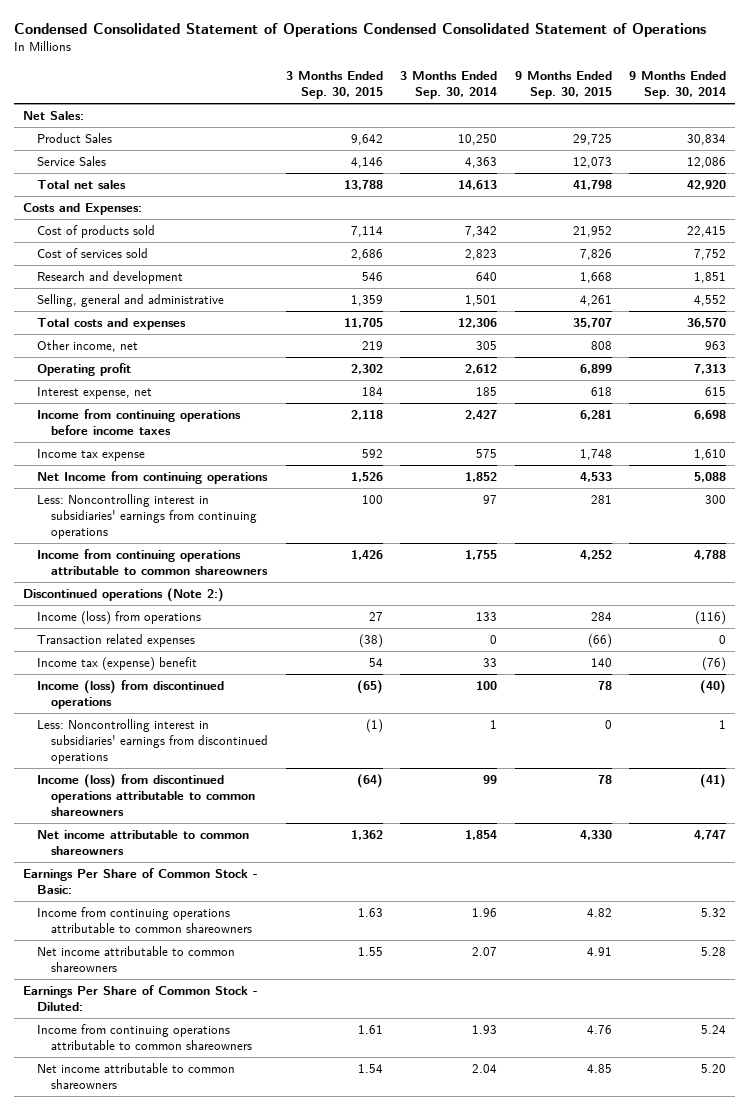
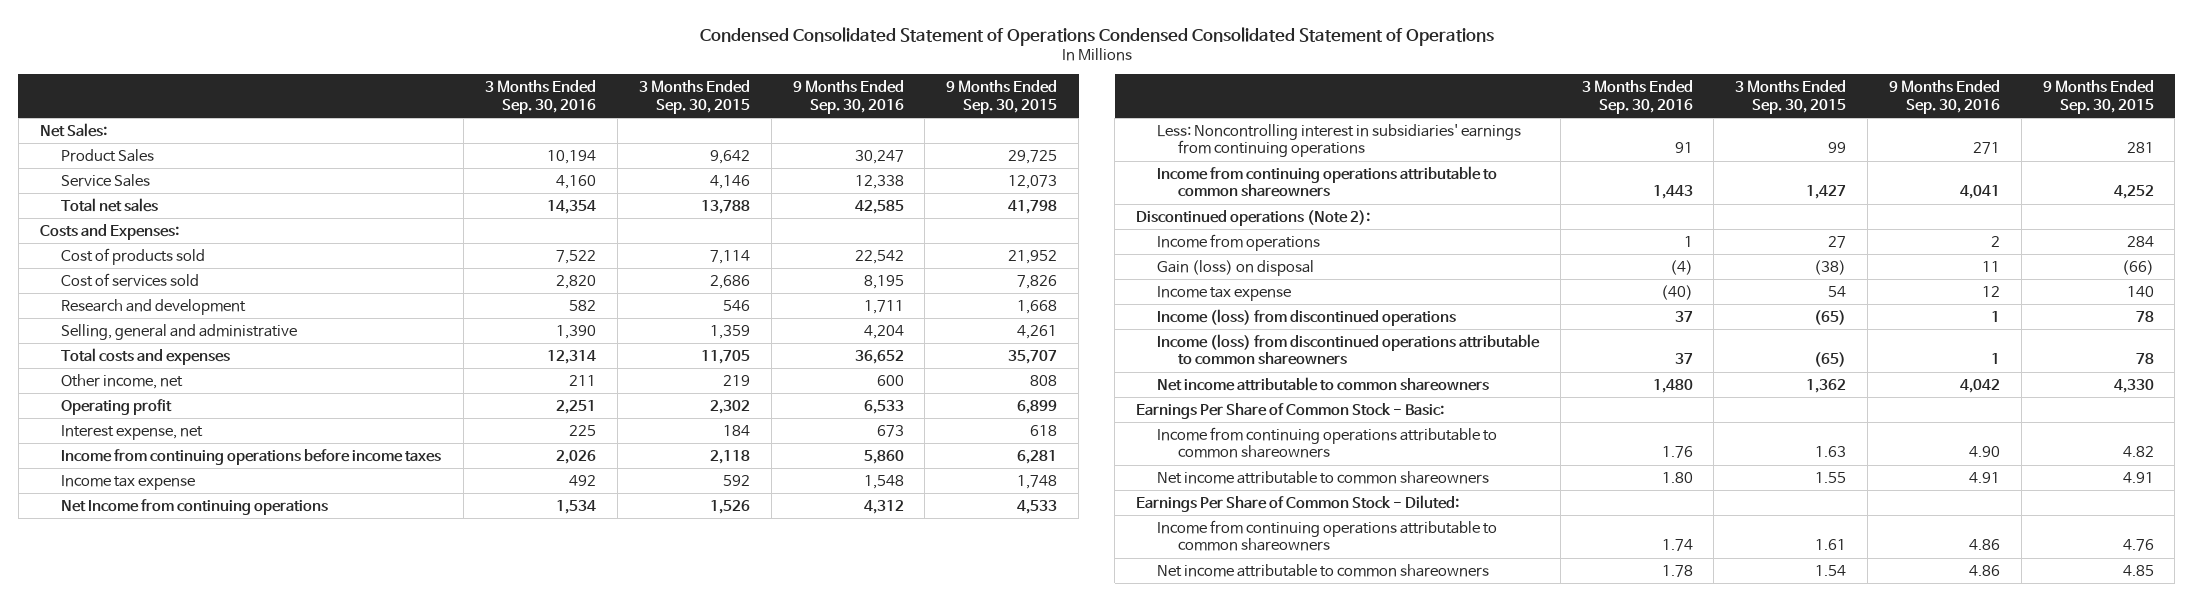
[400,71,498,100] 3 Months Ended Sep. 30, 2014 -> none
[629,71,727,100] 9 Months Ended Sep. 30, 2014 -> none
none -> [485,80,597,114] 3 Months Ended Sep. 30, 2016
none -> [792,80,904,114] 9 Months Ended Sep. 30, 2016
[361,495,383,505] 100 -> [1828,142,1847,154] 99
[350,550,383,561] 1,426 -> [1806,185,1847,200] 1,427
[22,588,224,603] Discontinued operations (Note 2:) -> [1135,209,1370,226] Discontinued operations (Note 2):
[37,611,202,626] Income (loss) from operations -> [1156,233,1320,251] Income from operations
[37,634,196,648] Transaction related expenses -> [1156,259,1314,276] Gain (loss) on disposal
[37,657,198,672] Income tax (expense) benefit -> [1156,285,1291,301] Income tax expense
[37,719,269,764] Less: Noncontrolling interest in subsidiaries' earnings from discontinued operations -> none
[356,774,383,789] (64) -> [1814,352,1847,368] (65)

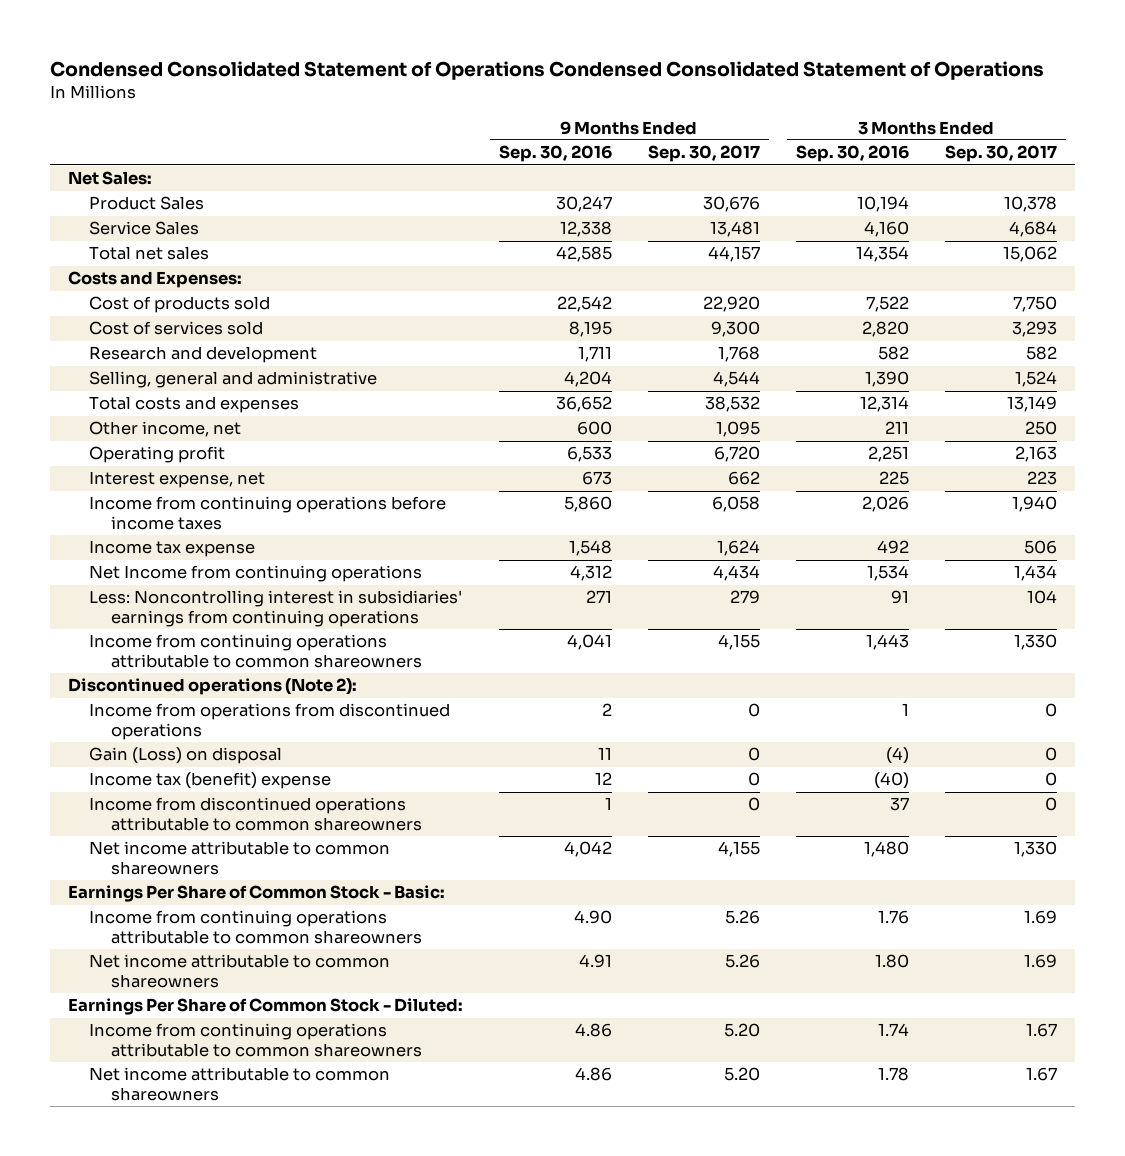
[638,80,750,114] 3 Months Ended Sep. 30, 2015 -> none
[946,80,1058,114] 9 Months Ended Sep. 30, 2015 -> none
none -> [647,145,760,163] Sep. 30, 2017
none -> [944,145,1057,163] Sep. 30, 2017
[1156,308,1456,326] Income (loss) from discontinued operations -> none
[1156,233,1320,251] Income from operations -> [89,703,451,740] Income from operations from discontinued operations
[1156,259,1314,276] Gain (loss) on disposal -> [89,747,283,765] Gain (Loss) on disposal
[1156,285,1291,301] Income tax expense -> [89,772,332,790] Income tax (benefit) expense
[1156,333,1540,366] Income (loss) from discontinued operations attributable to common shareowners -> [89,797,422,831] Income from discontinued operations attributable to common shareowners

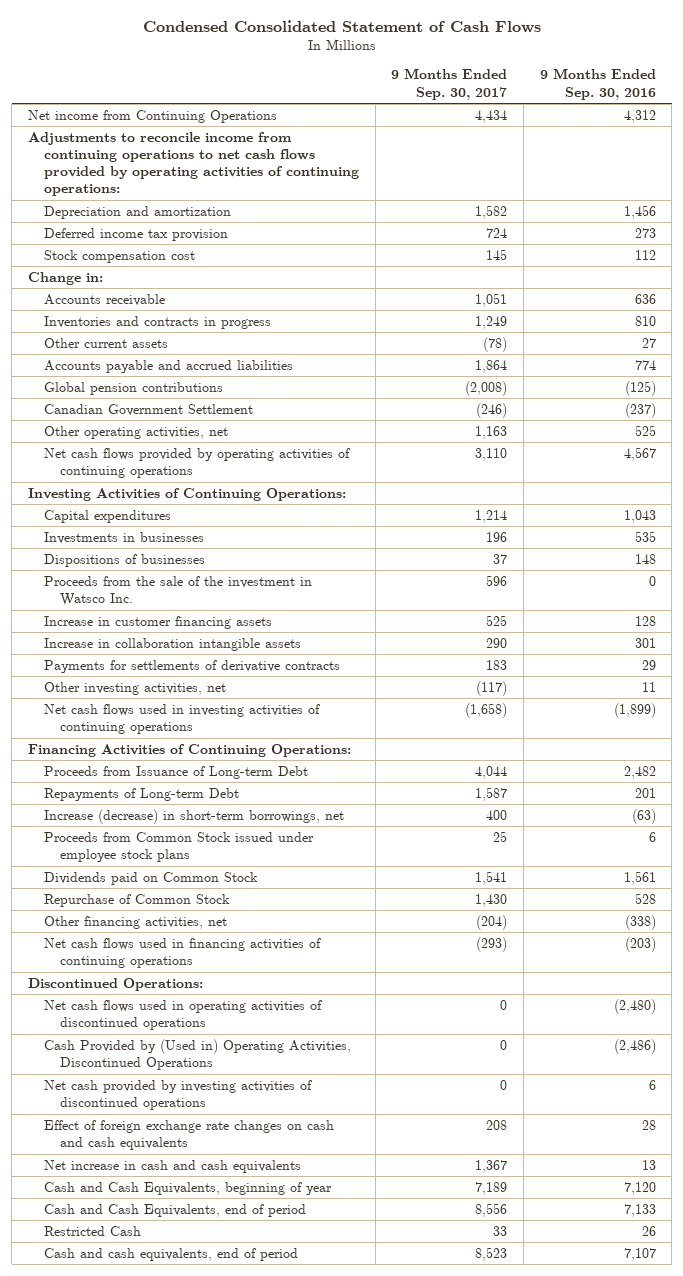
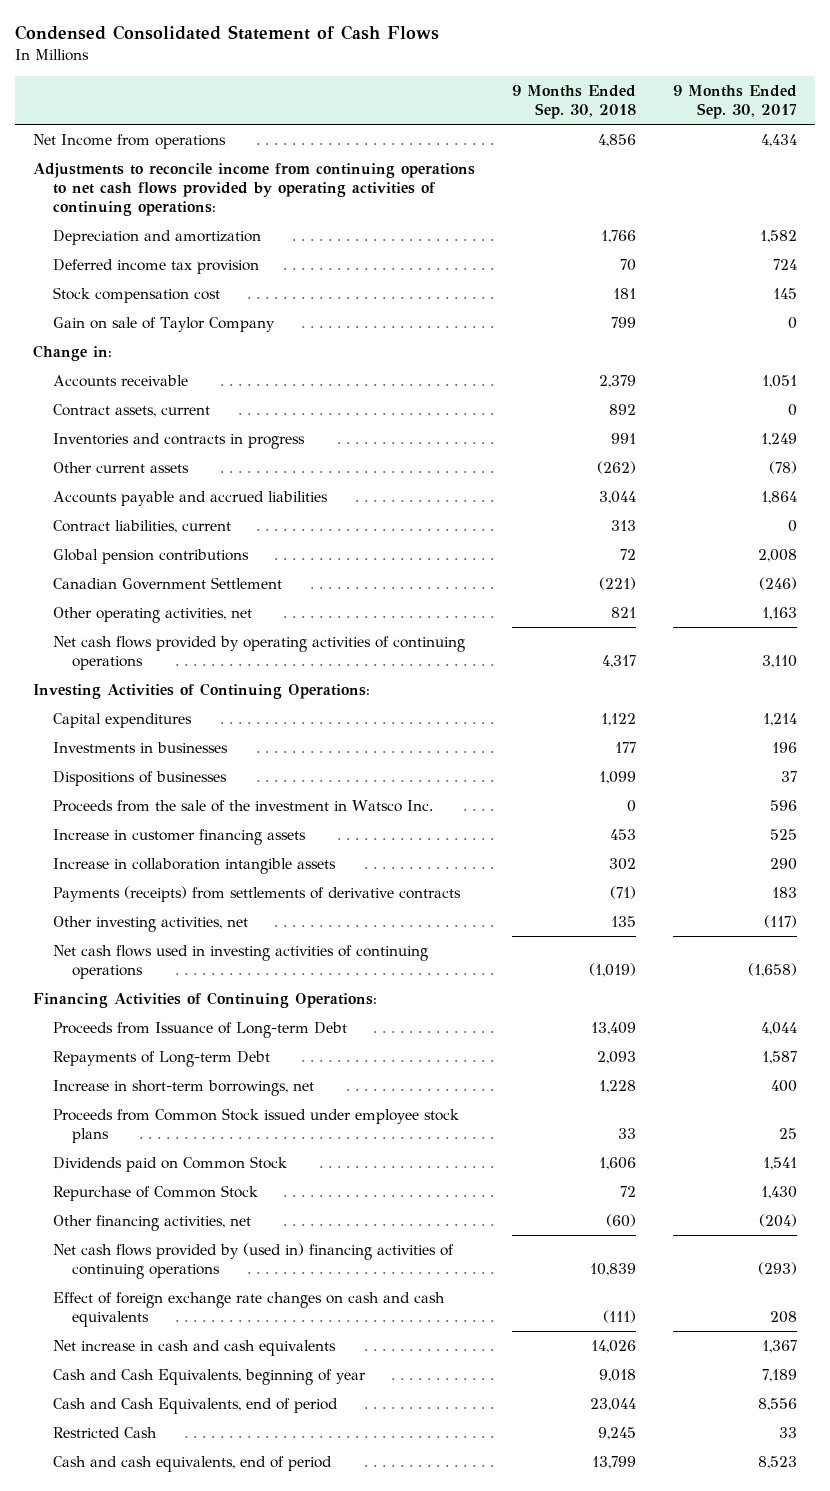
[539,68,656,100] 9 Months Ended Sep. 30, 2016 -> none
none -> [512,84,637,119] 9 Months Ended Sep. 30, 2018
[27,109,277,123] Net income from Continuing Operations -> [33,134,227,150] Net Income from operations
none -> [52,317,275,333] Gain on sale of Taylor Company
none -> [52,404,210,418] Contract assets, current
none -> [52,520,231,534] Contract liabilities, current
[465,380,508,396] (2,008) -> [757,549,797,563] 2,008
[43,659,340,673] Payments for settlements of derivative contracts -> [52,886,461,903] Payments (receipts) from settlements of derivative contracts
[43,808,344,824] Increase (decrease) in short-term borrowings, net -> [52,1080,314,1097] Increase in short-term borrowings, net
[27,977,203,991] Discontinued Operations: -> none
[43,999,322,1030] Net cash flows used in operating activities of discontinued operations -> none
[43,1038,351,1070] Cash Provided by (Used in) Operating Activities, Discontinued Operations -> none
[43,1079,312,1110] Net cash provided by investing activities of discontinued operations -> none
[43,937,321,968] Net cash flows used in financing activities of continuing operations -> [52,1243,454,1280] Net cash flows provided by (used in) financing activities of continuing operations

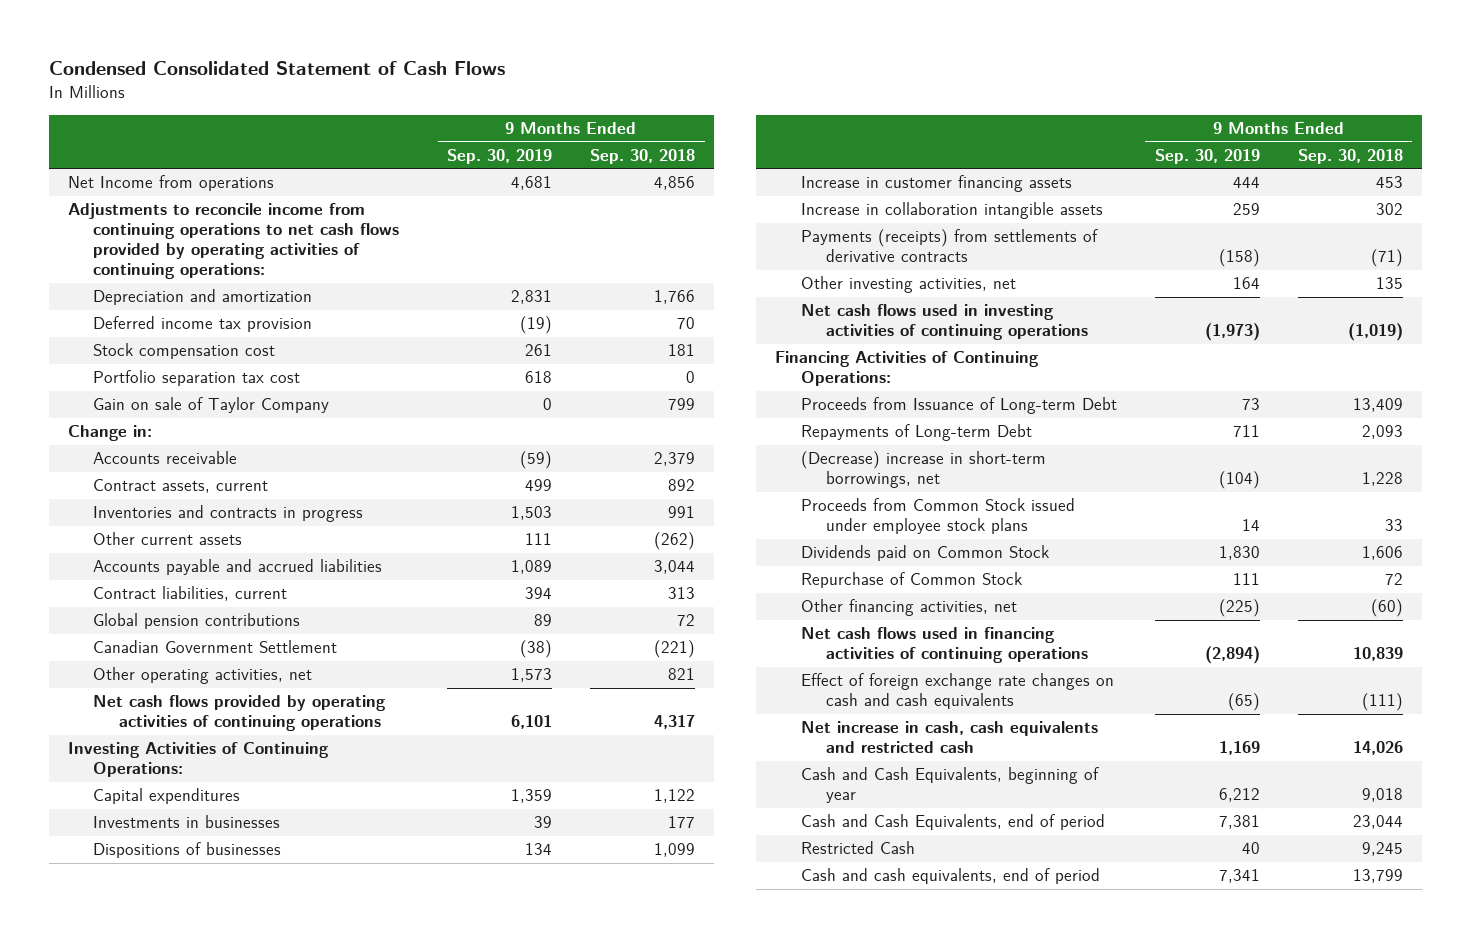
[672,84,797,119] 9 Months Ended Sep. 30, 2017 -> none
none -> [447,148,553,164] Sep. 30, 2019
none -> [93,370,301,387] Portfolio separation tax cost
[52,800,433,813] Proceeds from the sale of the investment in Watsco Inc. -> none
[52,1080,314,1097] Increase in short-term borrowings, net -> [800,451,1046,489] (Decrease) increase in short-term borrowings, net
[52,1243,454,1280] Net cash flows provided by (used in) financing activities of continuing operations -> [800,627,1089,664] Net cash flows used in financing activities of continuing operations
[52,1340,336,1357] Net increase in cash and cash equivalents -> [800,721,1098,754] Net increase in cash, cash equivalents and restricted cash

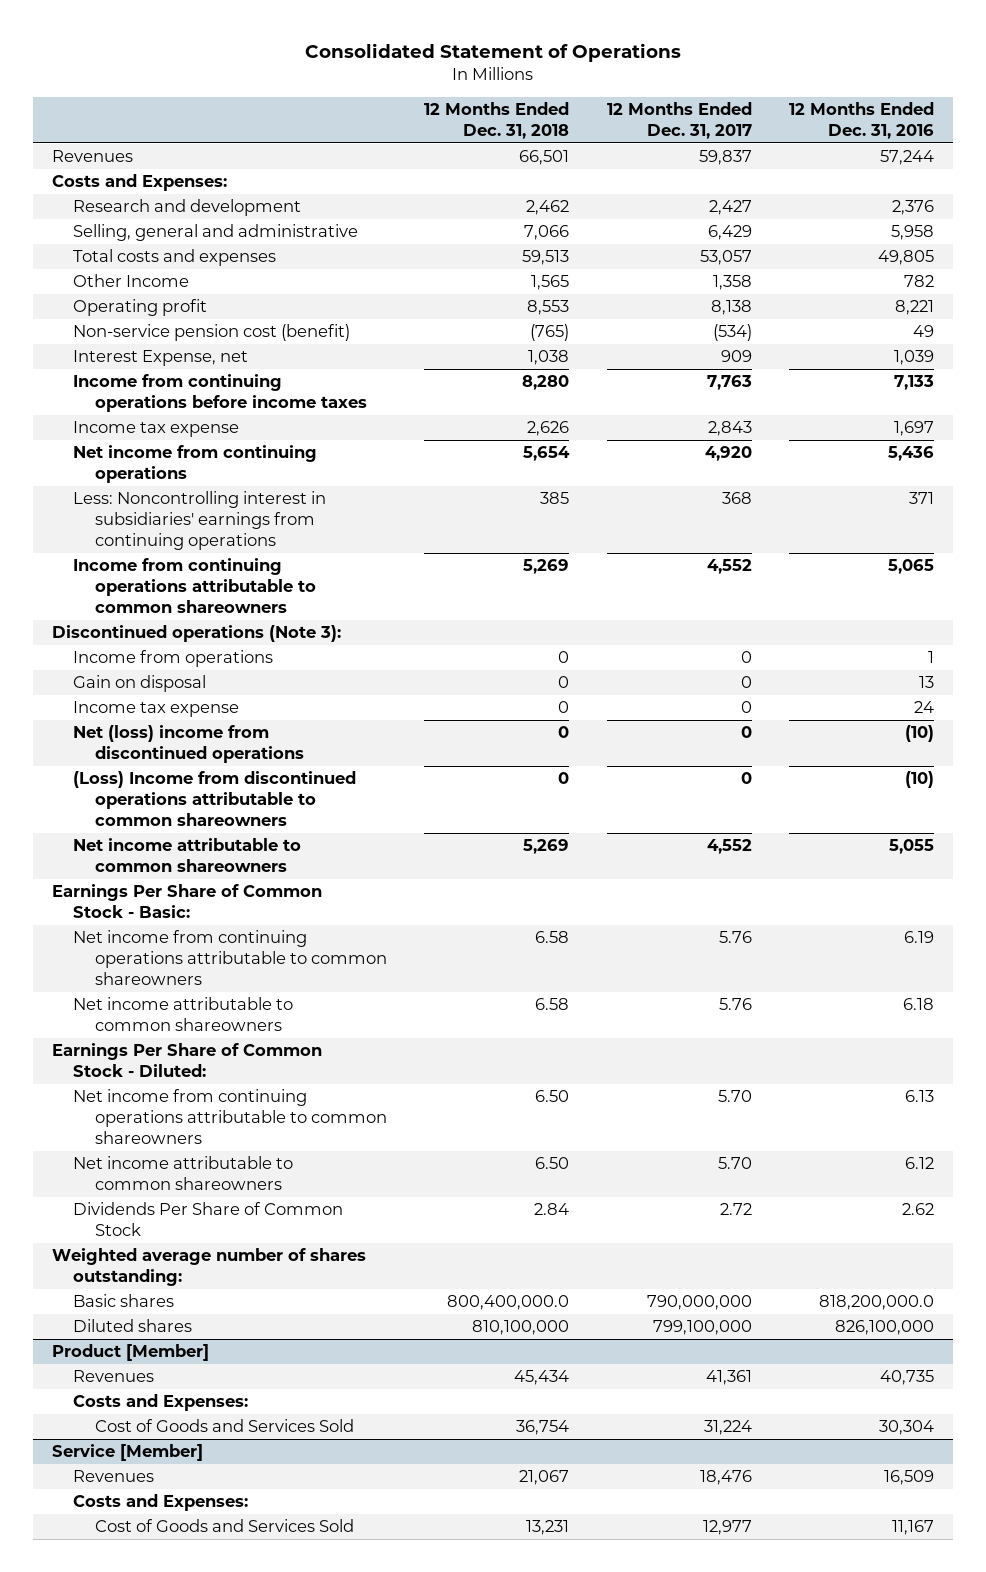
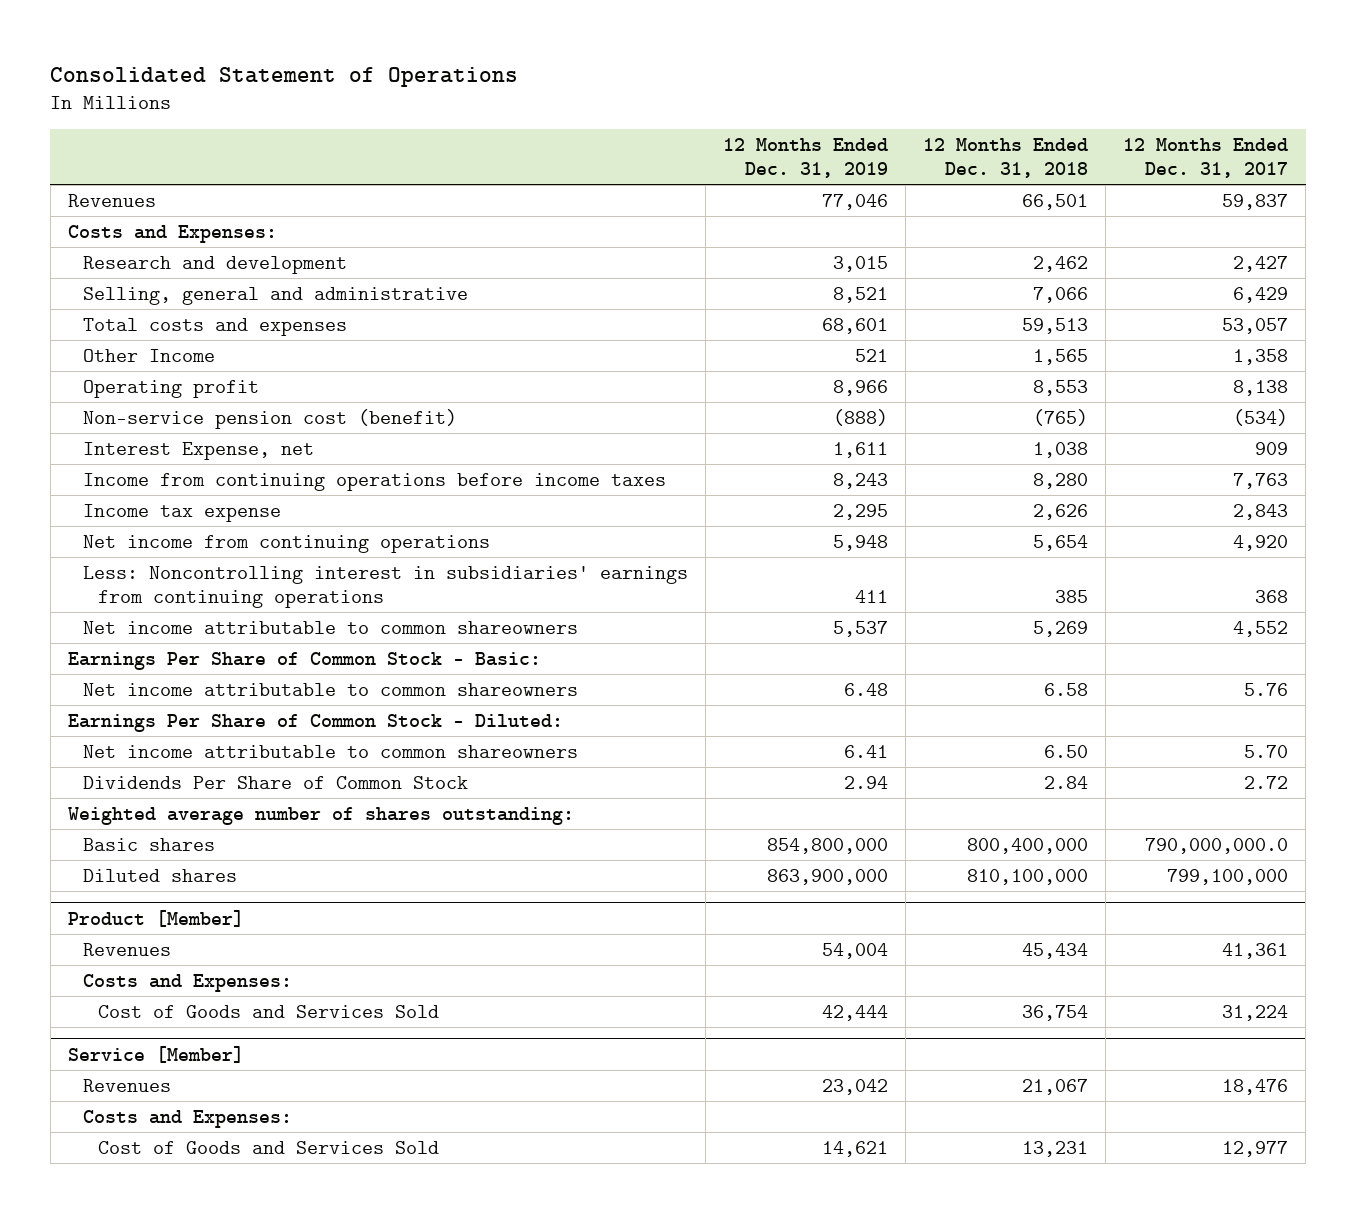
[788,101,934,139] 12 Months Ended Dec. 31, 2016 -> none
none -> [723,138,889,178] 12 Months Ended Dec. 31, 2019
[73,558,316,613] Income from continuing operations attributable to common shareowners -> none
[51,625,341,643] Discontinued operations (Note 3): -> none
[73,650,274,668] Income from operations -> none
[73,675,207,693] Gain on disposal -> none
[73,701,240,718] Income tax expense -> none
[73,725,304,764] Net (loss) income from discontinued operations -> none
[73,771,357,826] (Loss) Income from discontinued operations attributable to common shareowners -> none
[73,930,387,985] Net income from continuing operations attributable to common shareowners -> none
[73,1089,387,1144] Net income from continuing operations attributable to common shareowners -> none
[447,1295,570,1311] 800,400,000.0 -> [967,837,1089,854] 800,400,000
[646,1295,752,1311] 790,000,000 -> [1145,837,1289,854] 790,000,000.0

